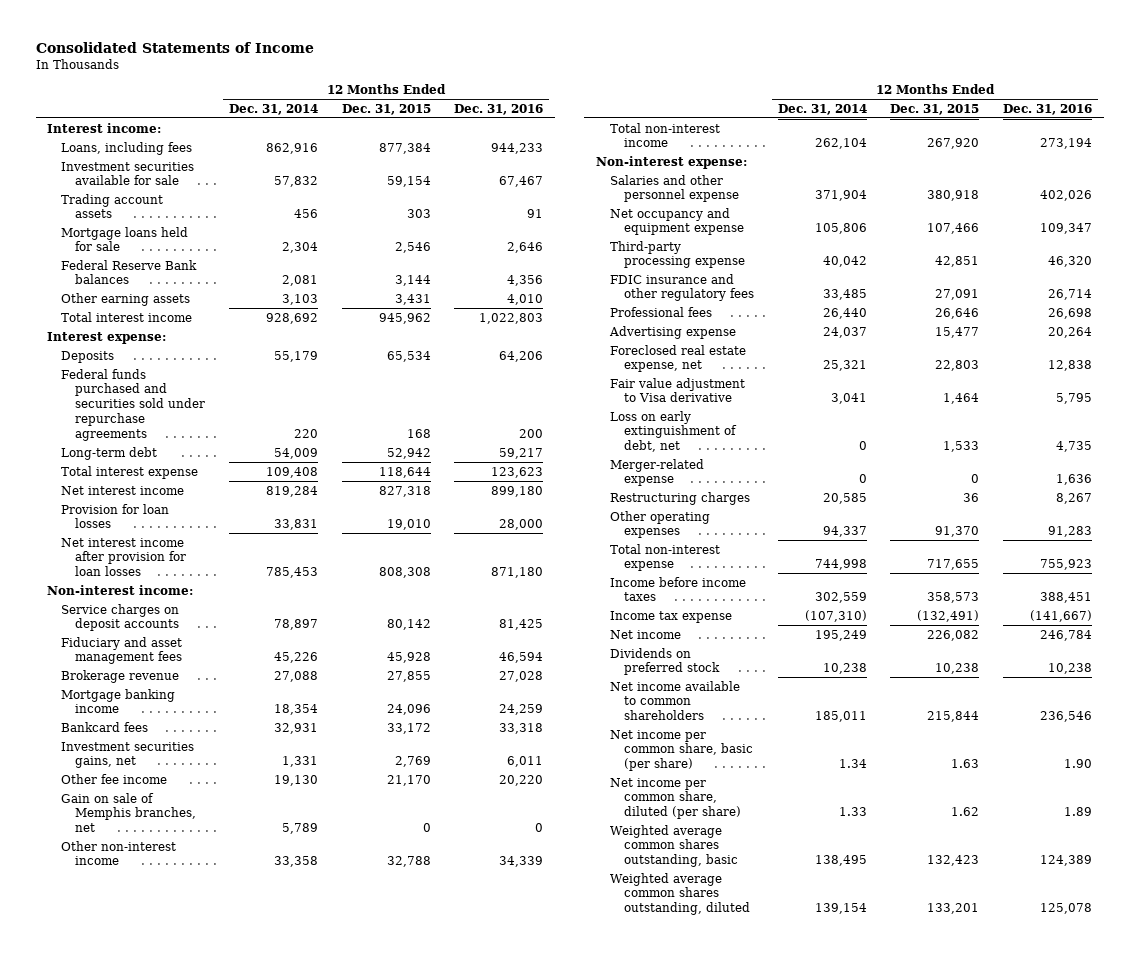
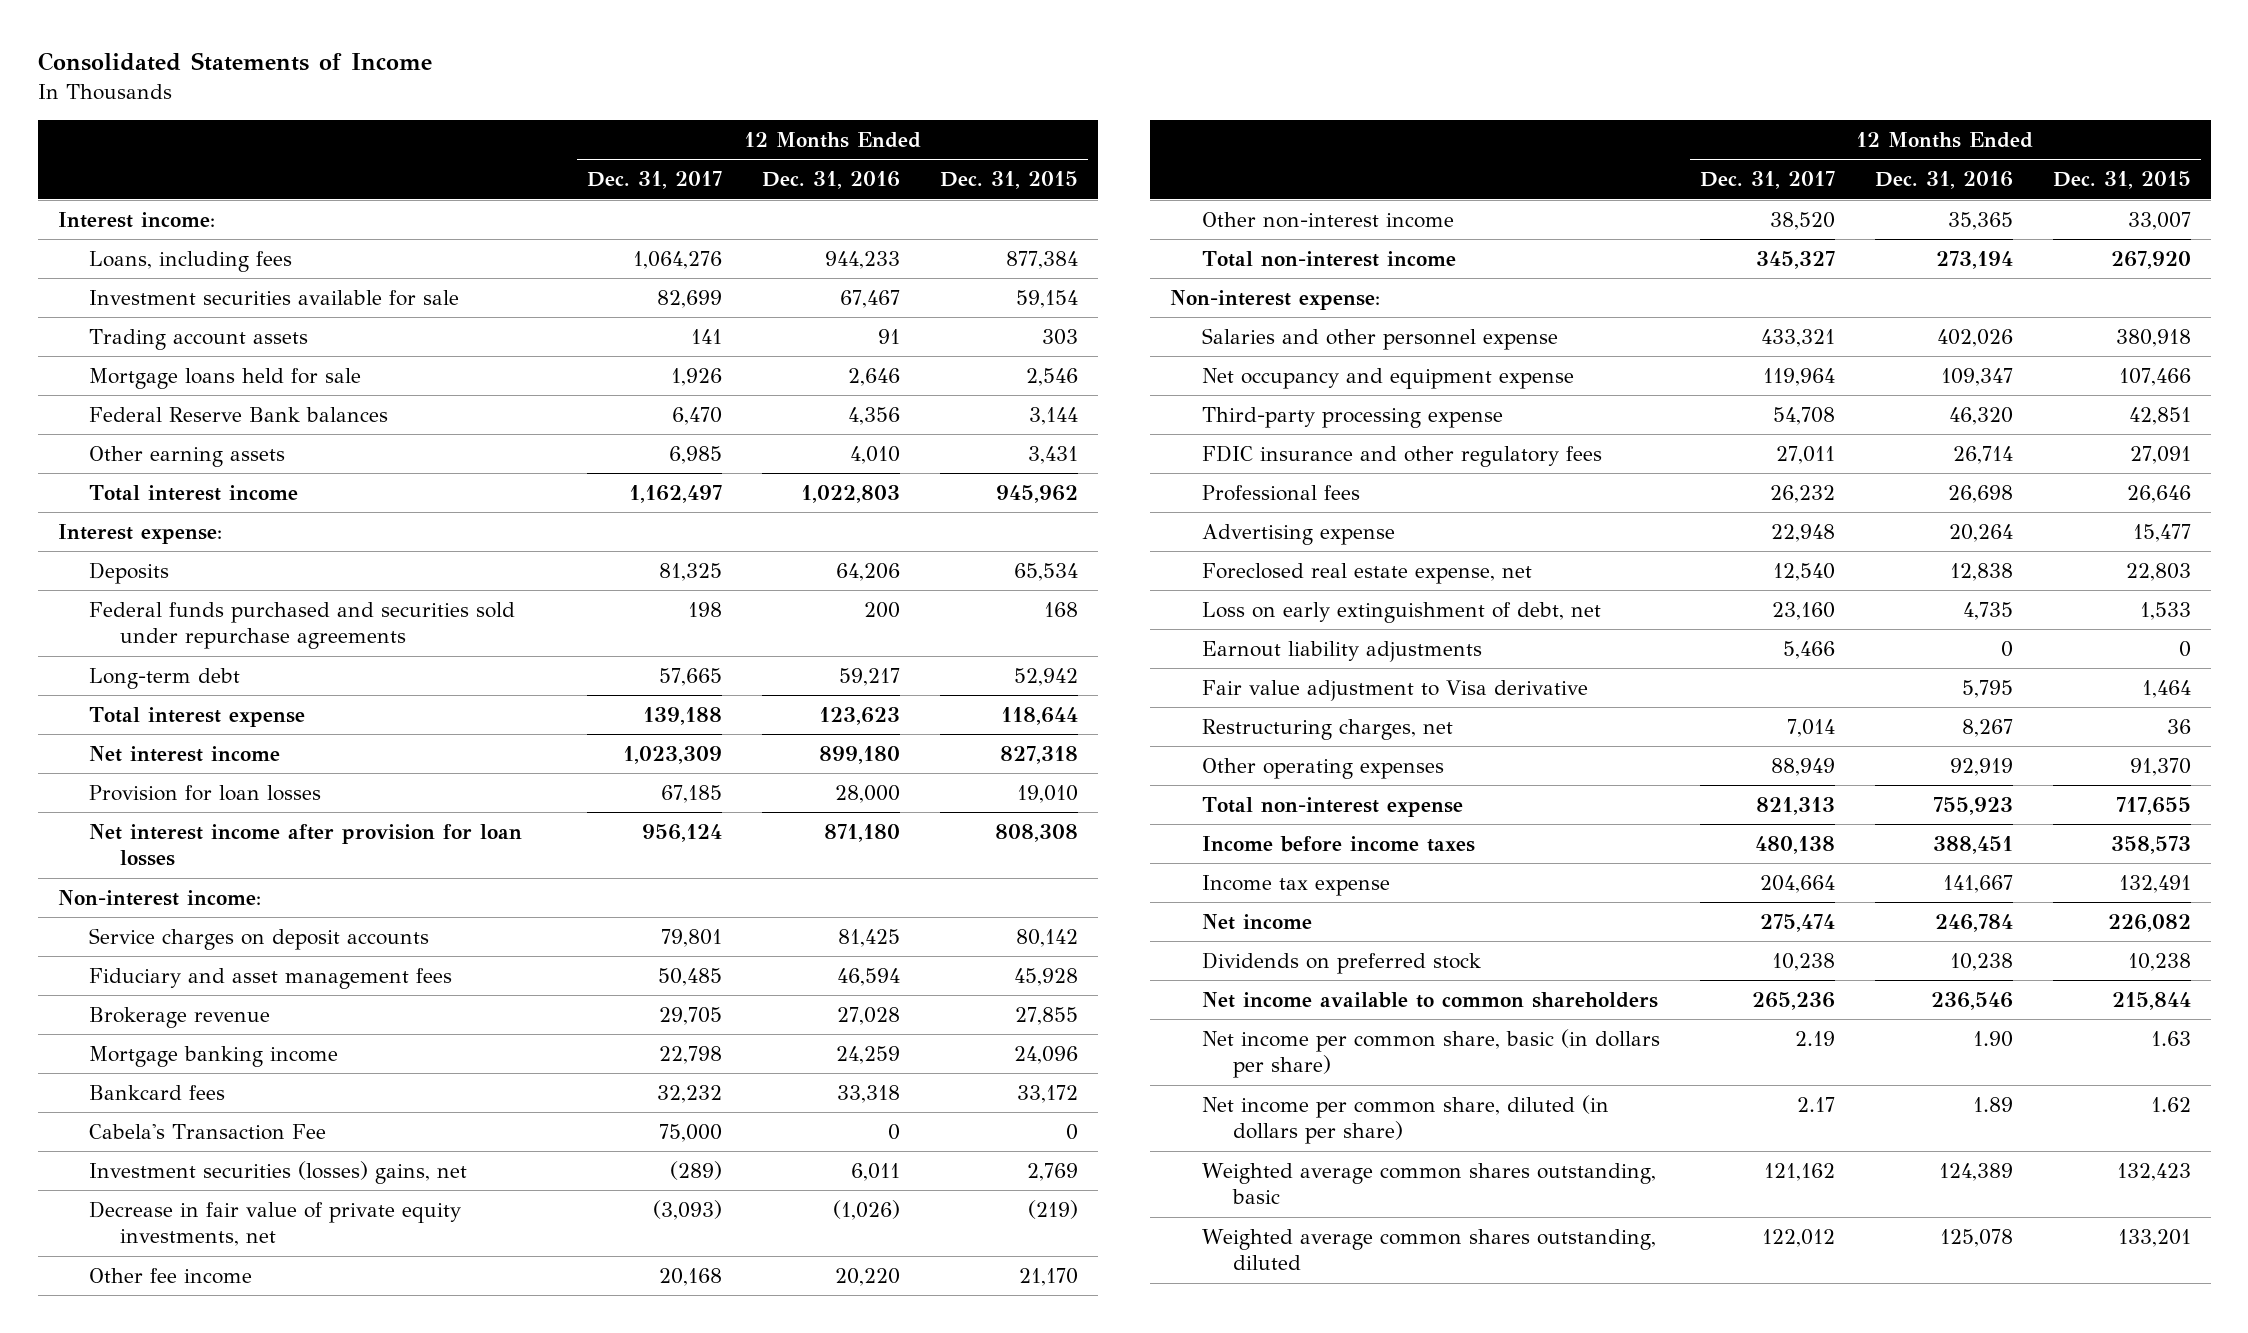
[228,103,318,115] Dec. 31, 2014 -> none
none -> [587,171,723,190] Dec. 31, 2017
none -> [89,1123,327,1140] Cabela's Transaction Fee
[61,741,195,769] Investment securities gains, net -> [89,1160,468,1184] Investment securities (losses) gains, net
none -> [89,1200,462,1247] Decrease in fair value of private equity investments, net
[61,792,196,833] Gain on sale of Memphis branches, net -> none
[386,856,431,868] 32,788 -> [2127,211,2191,230] 33,007
[499,856,544,868] 34,339 -> [1947,211,2013,230] 35,365
[609,458,704,487] Merger-related expense -> none
none -> [1201,640,1482,662] Earnout liability adjustments
[609,377,745,403] Fair value adjustment to Visa derivative -> [1201,679,1588,701] Fair value adjustment to Visa derivative
[609,491,750,505] Restructuring charges -> [1201,718,1453,740] Restructuring charges, net
[1048,526,1093,538] 91,283 -> [1949,757,2013,776] 92,919
[917,609,980,622] (132,491) -> [2118,874,2191,893] 132,491
[1030,609,1093,622] (141,667) -> [1942,874,2013,893] 141,667
[609,729,753,772] Net income per common share, basic (per share) -> [1201,1028,1660,1079] Net income per common share, basic (in dollars per share)
[609,777,741,820] Net income per common share, diluted (per share) -> [1201,1094,1609,1145] Net income per common share, diluted (in dollars per share)

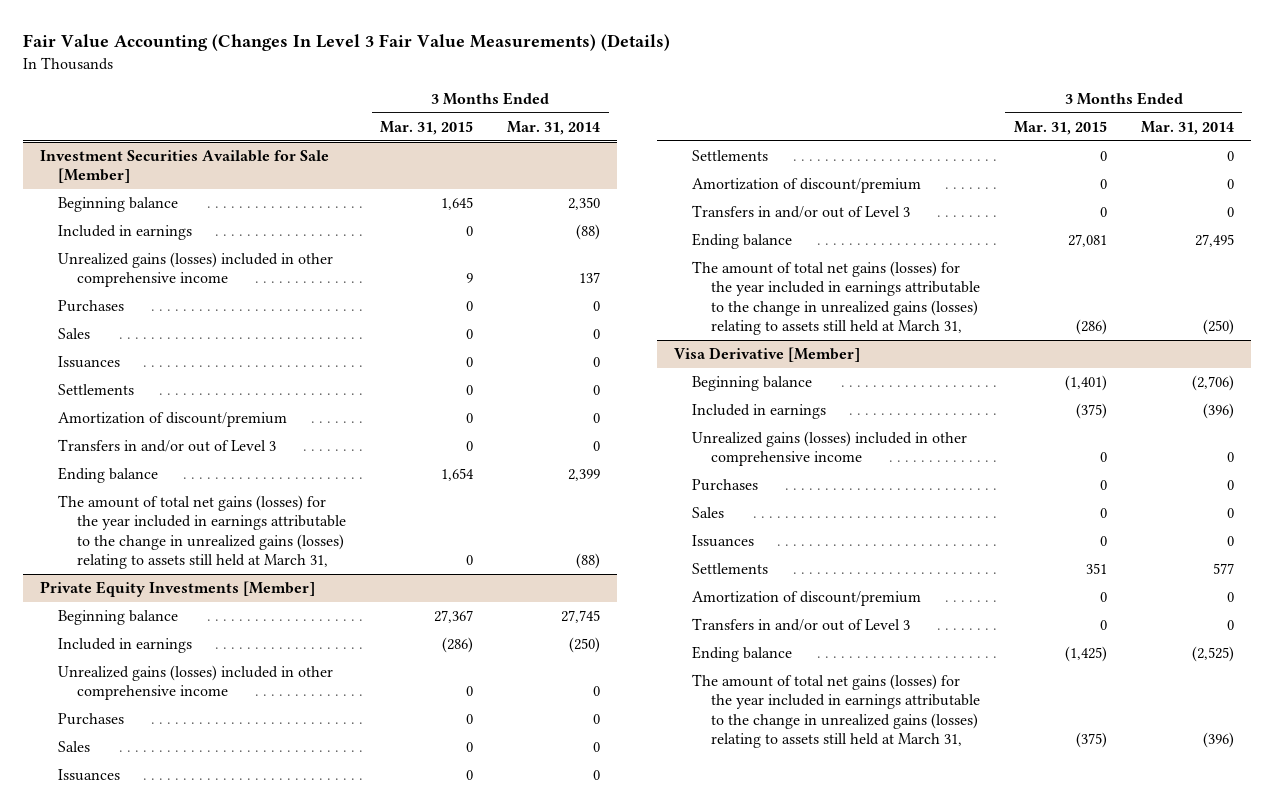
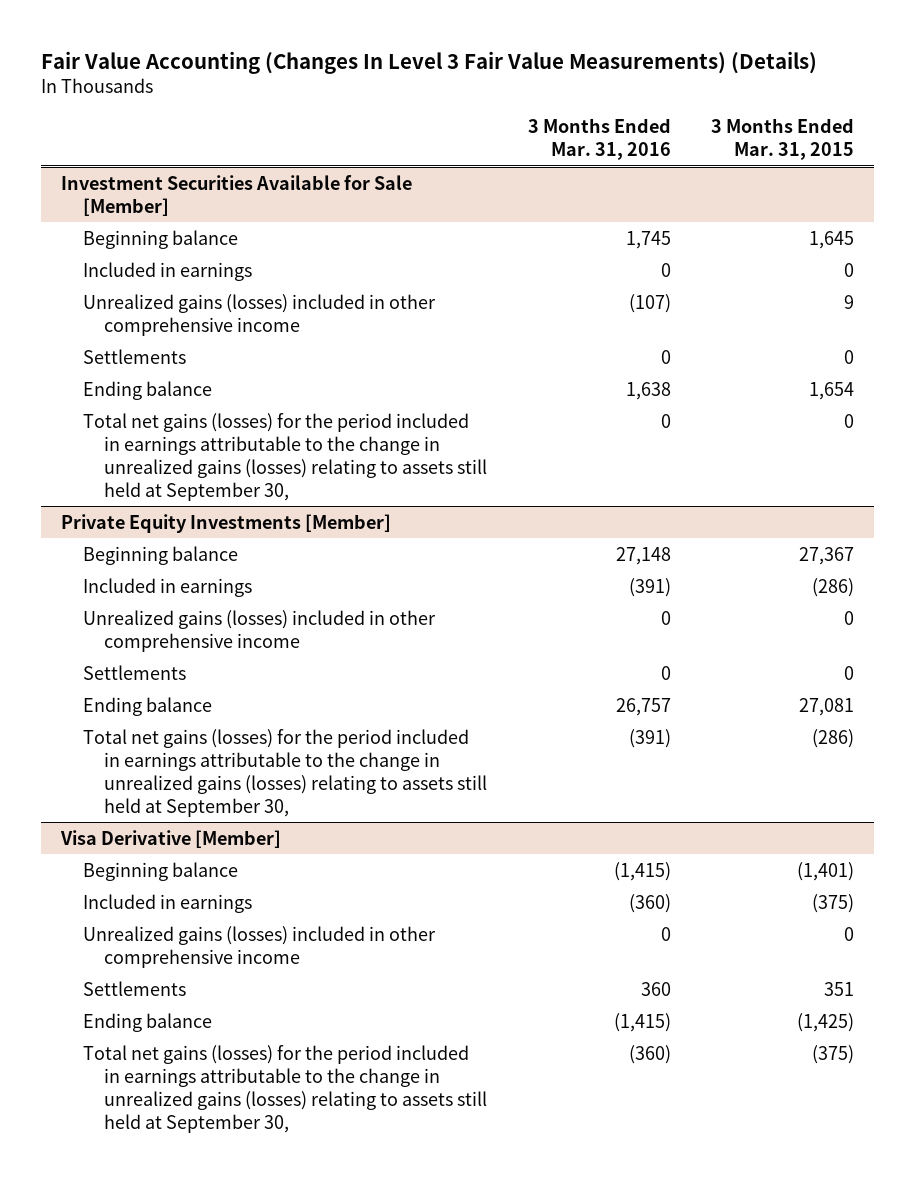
[507,120,601,135] Mar. 31, 2014 -> none
none -> [527,118,671,161] 3 Months Ended Mar. 31, 2016
[58,300,125,313] Purchases -> none
[58,328,91,340] Sales -> none
[58,356,121,369] Issuances -> none
[58,412,288,428] Amortization of discount/premium -> none
[58,439,277,453] Transfers in and/or out of Level 3 -> none
[58,495,347,569] The amount of total net gains (losses) for the year included in earnings attributable to the change in unrealized gains (losses) relating to assets still held at March 31, -> [82,412,488,501] Total net gains (losses) for the period included in earnings attributable to the change in unrealized gains (losses) relating to assets still held at September 30,
[58,713,125,726] Purchases -> none
[58,741,91,753] Sales -> none
[58,769,121,782] Issuances -> none
[692,178,922,194] Amortization of discount/premium -> none
[692,205,911,219] Transfers in and/or out of Level 3 -> none
[692,261,980,335] The amount of total net gains (losses) for the year included in earnings attributable to the change in unrealized gains (losses) relating to assets still held at March 31, -> [82,728,488,817] Total net gains (losses) for the period included in earnings attributable to the change in unrealized gains (losses) relating to assets still held at September 30,
[692,479,759,492] Purchases -> none
[692,507,725,519] Sales -> none
[692,535,755,548] Issuances -> none
[692,591,922,607] Amortization of discount/premium -> none
[692,618,911,632] Transfers in and/or out of Level 3 -> none
[692,674,980,748] The amount of total net gains (losses) for the year included in earnings attributable to the change in unrealized gains (losses) relating to assets still held at March 31, -> [82,1044,488,1133] Total net gains (losses) for the period included in earnings attributable to the change in unrealized gains (losses) relating to assets still held at September 30,

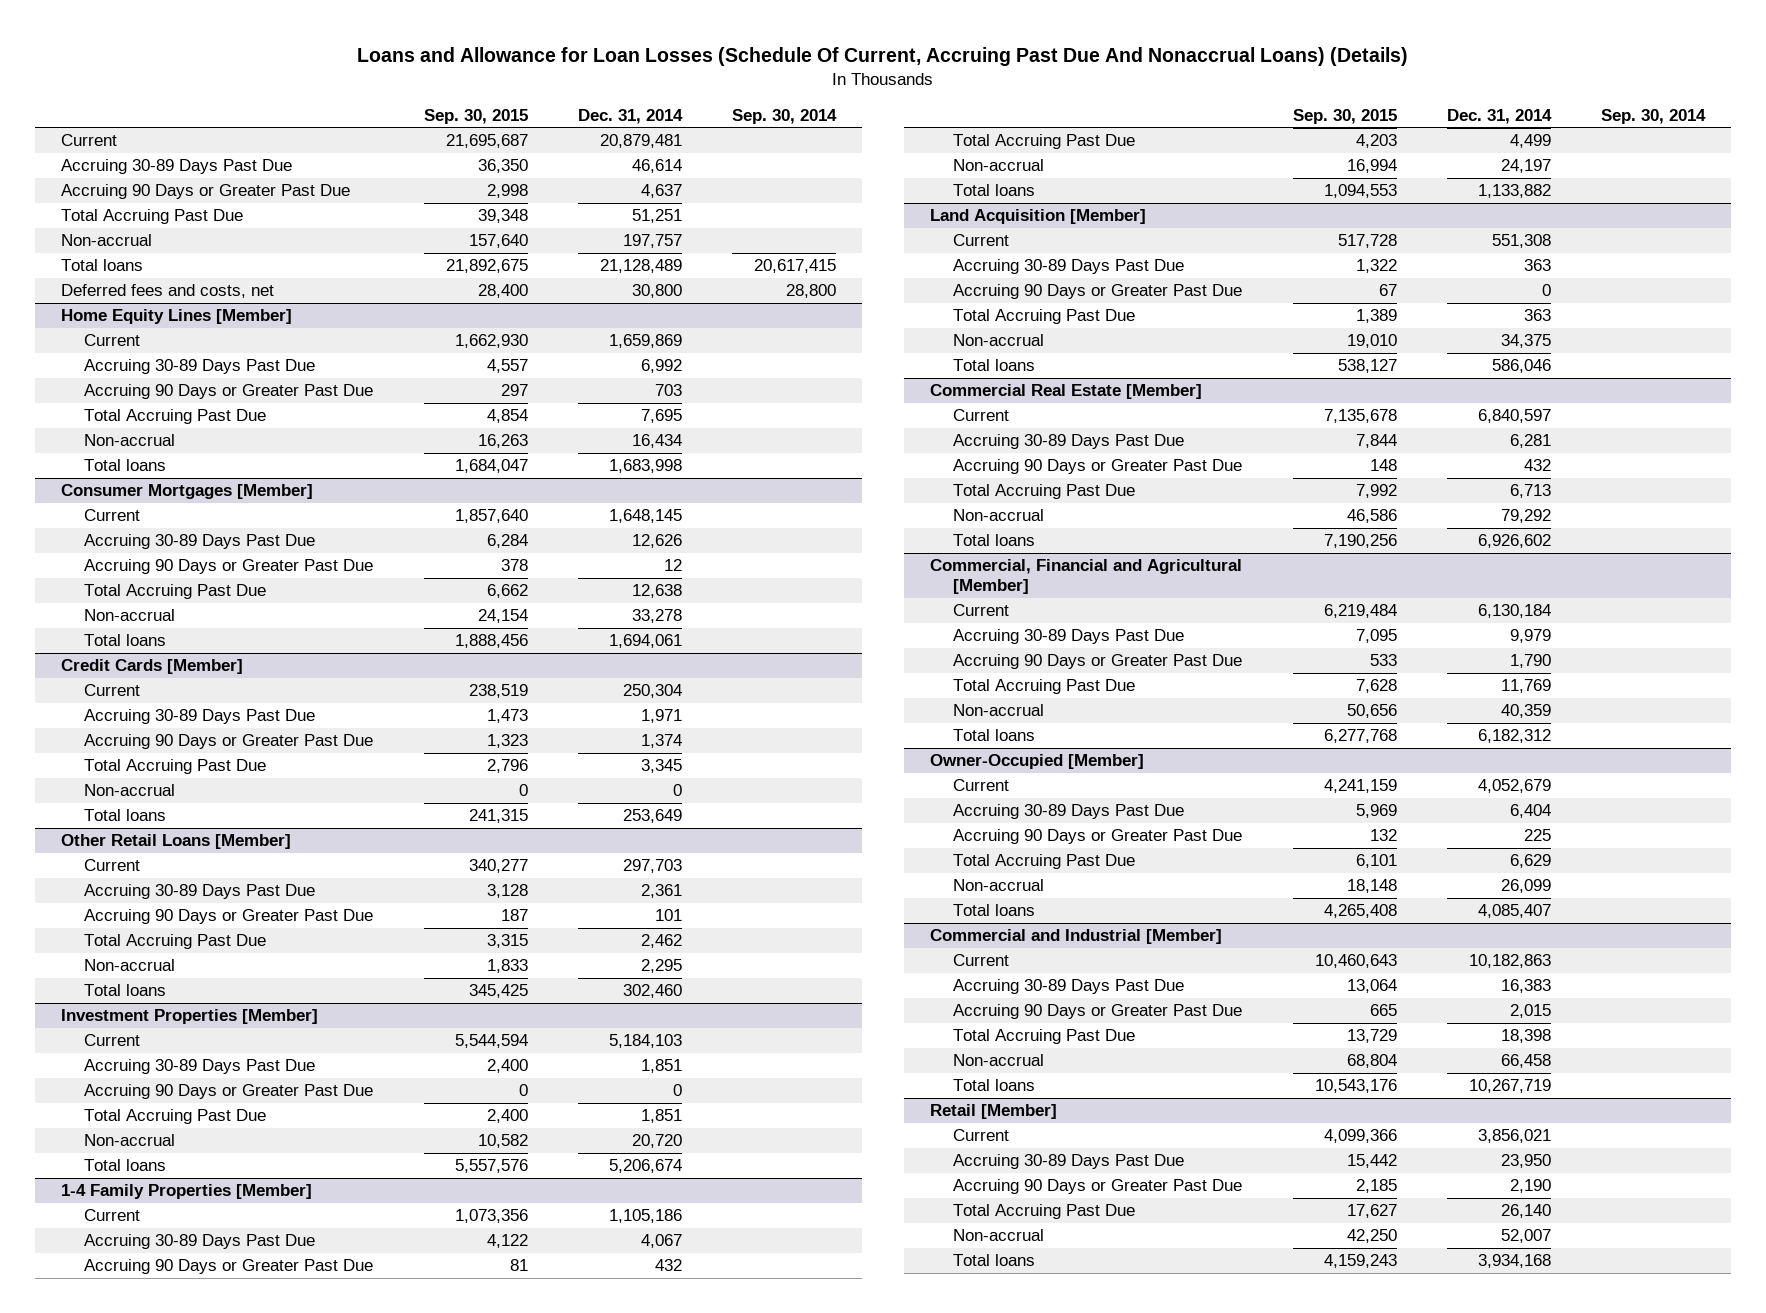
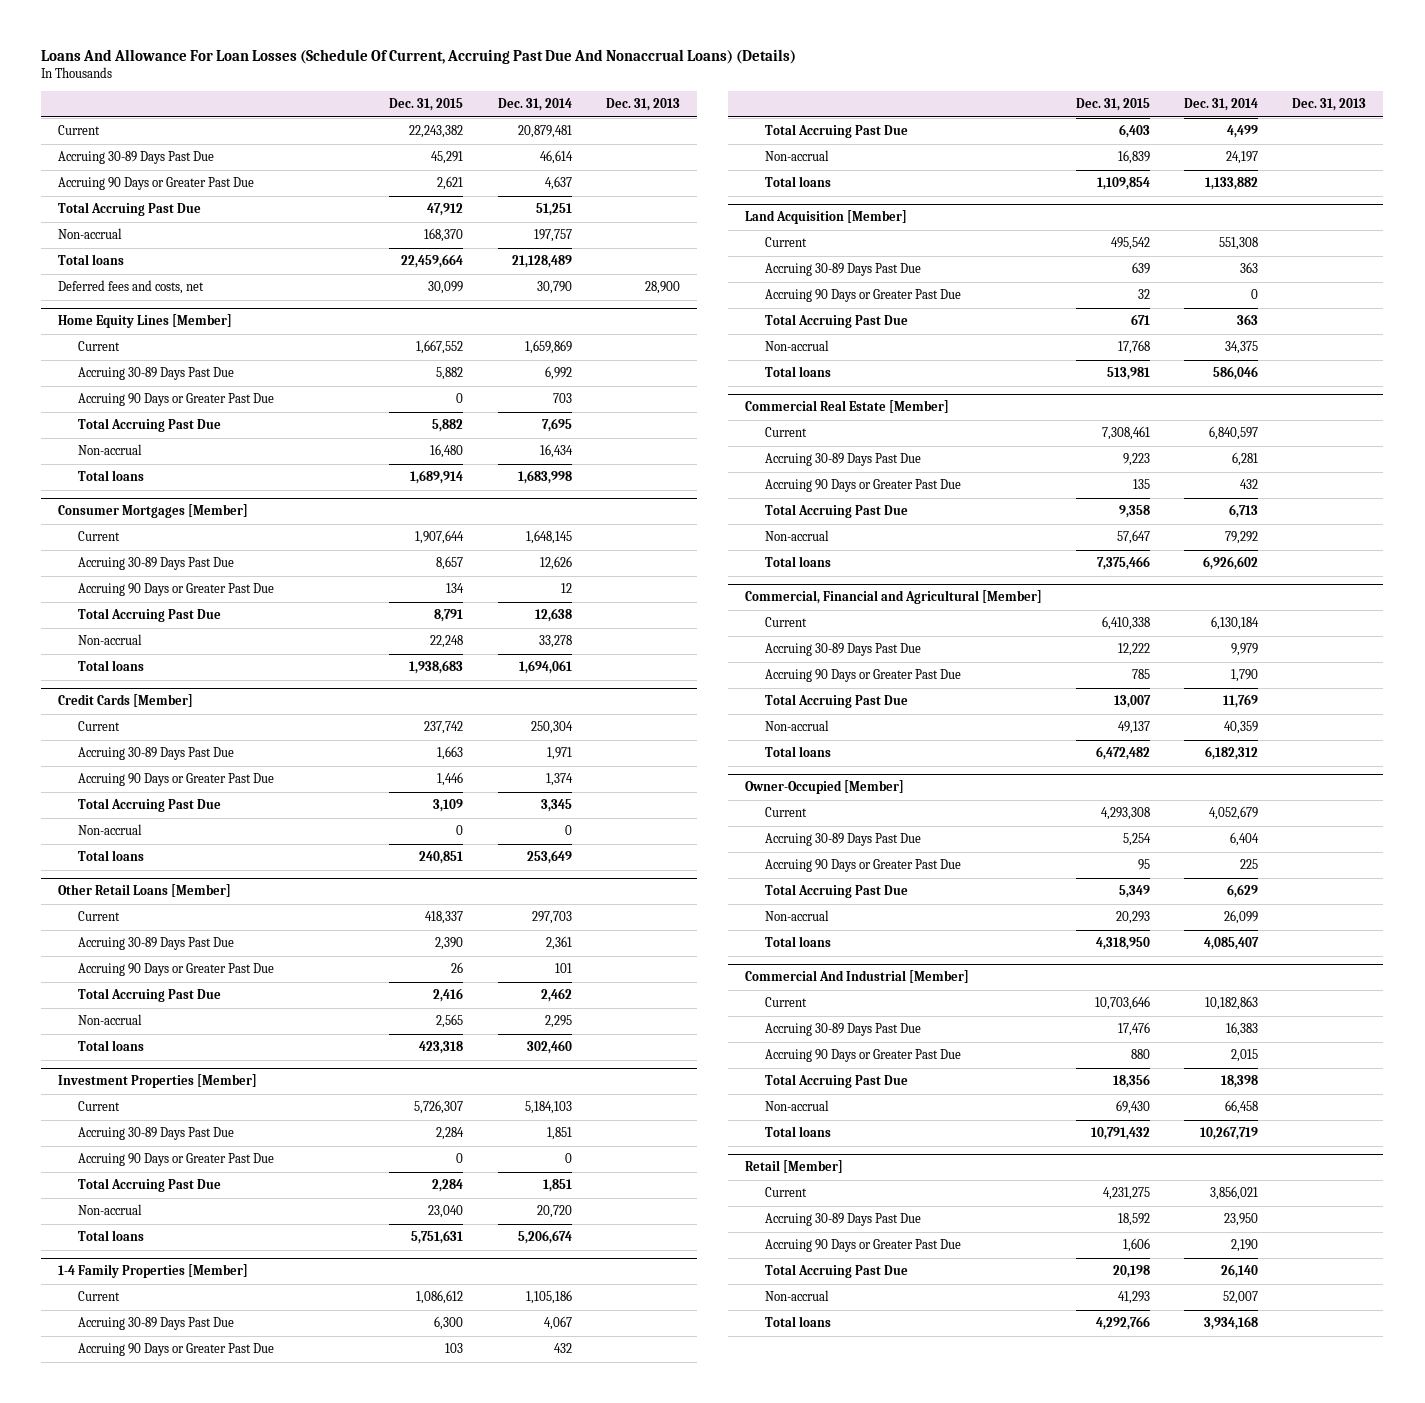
[357,47,1409,67] Loans and Allowance for Loan Losses (Schedule Of Current, Accruing Past Due And Nonaccrual Loans) (Details) -> [41,49,797,65] Loans And Allowance For Loan Losses (Schedule Of Current, Accruing Past Due And Nonaccrual Loans) (Details)
[423,108,528,124] Sep. 30, 2015 -> none
[732,108,838,124] Sep. 30, 2014 -> none
none -> [389,98,464,112] Dec. 31, 2015
none -> [605,98,680,112] Dec. 31, 2013
[632,284,683,299] 30,800 -> [536,281,572,295] 30,790
[929,929,1222,945] Commercial and Industrial [Member] -> [745,970,970,984] Commercial And Industrial [Member]

